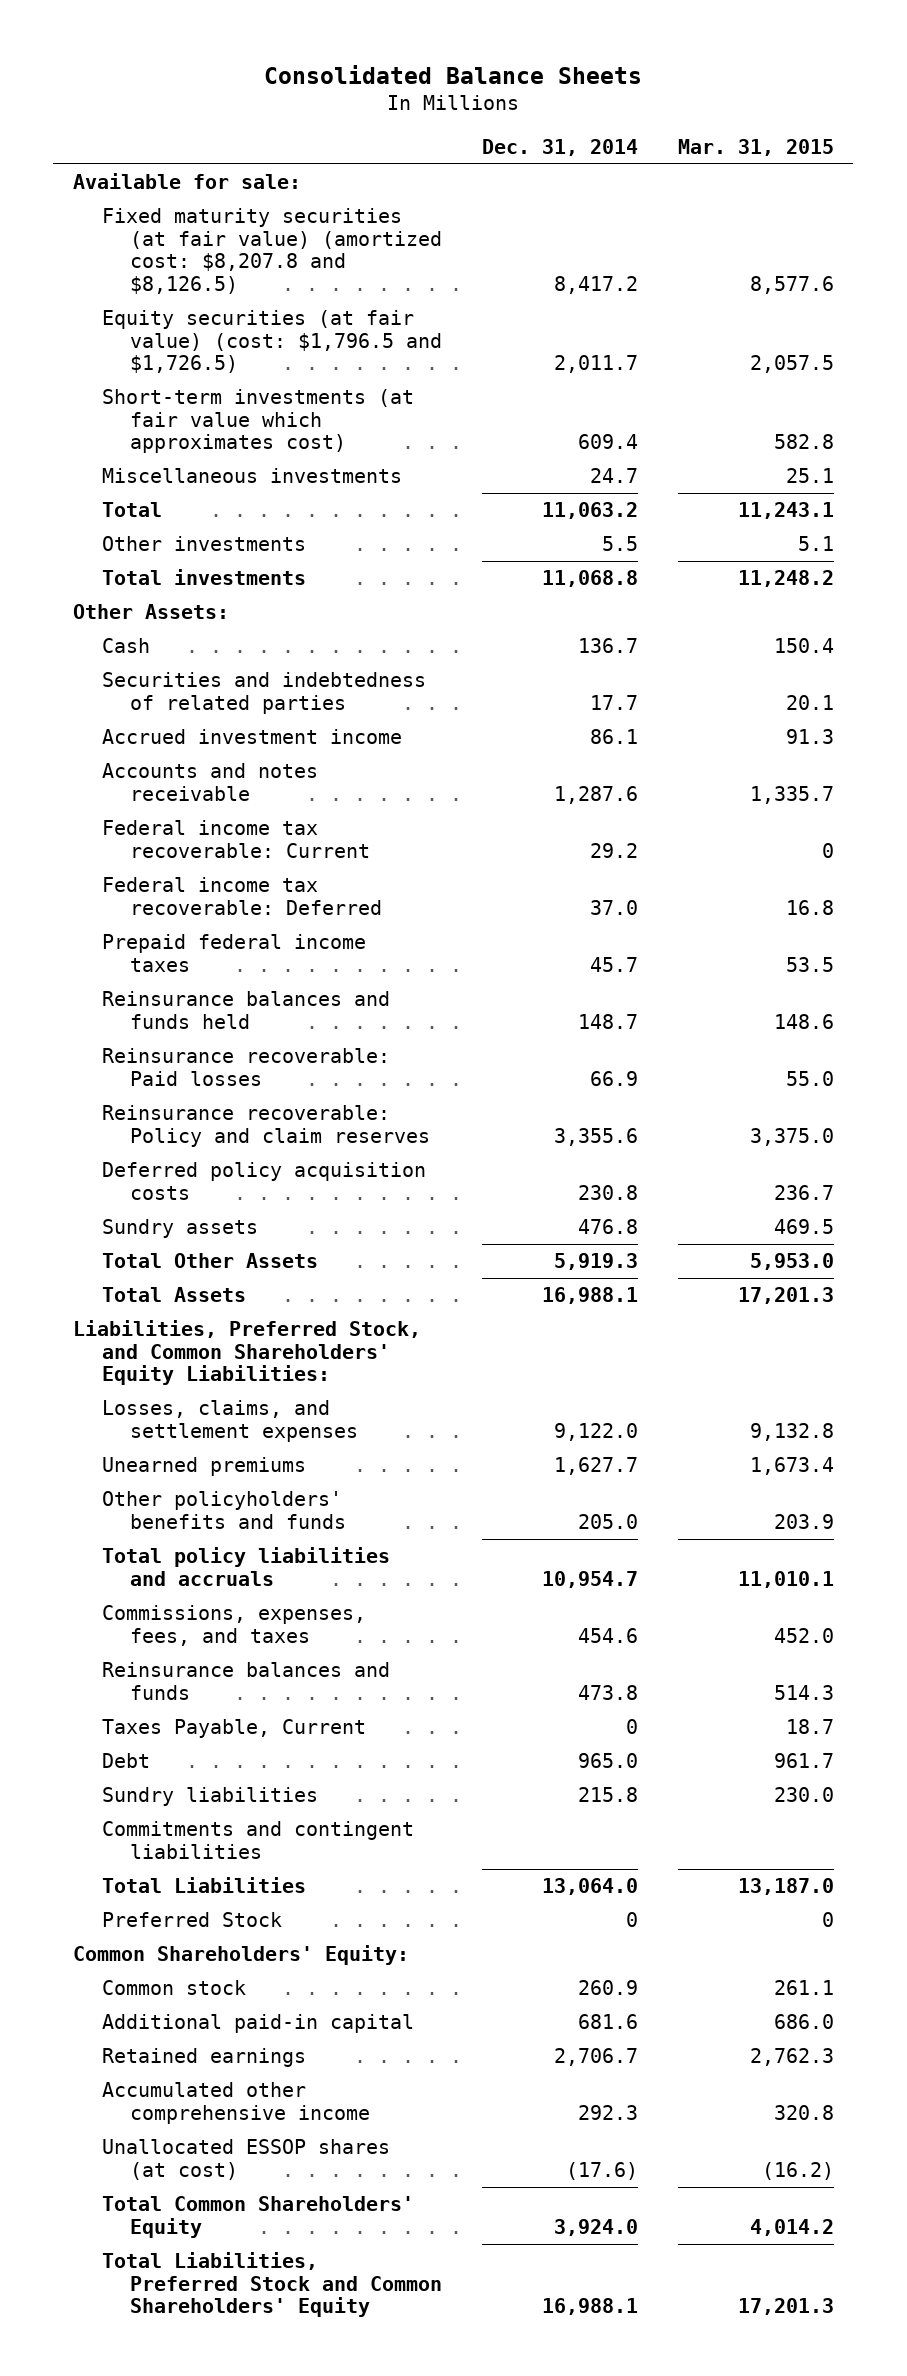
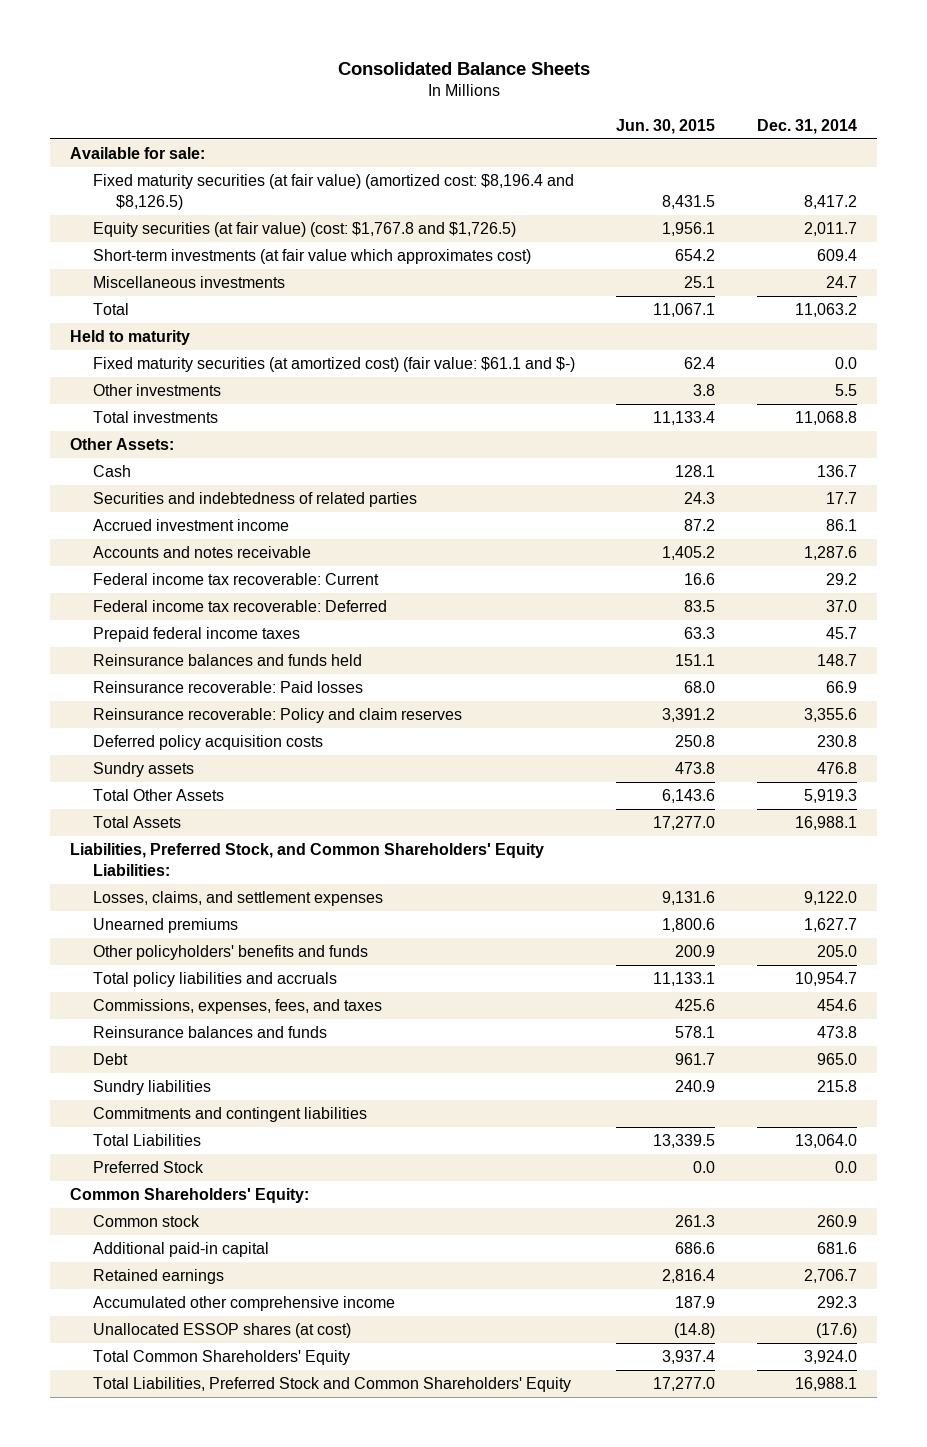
[677,138,834,156] Mar. 31, 2015 -> none
none -> [616,118,716,134] Jun. 30, 2015
[101,208,443,294] Fixed maturity securities (at fair value) (amortized cost: $8,207.8 and $8,126.5) -> [93,173,575,210] Fixed maturity securities (at fair value) (amortized cost: $8,196.4 and $8,126.5)
[101,310,443,374] Equity securities (at fair value) (cost: $1,796.5 and $1,726.5) -> [93,221,517,237] Equity securities (at fair value) (cost: $1,767.8 and $1,726.5)
none -> [70,329,191,345] Held to maturity
none -> [93,356,576,372] Fixed maturity securities (at amortized cost) (fair value: $61.1 and $-)
[101,1719,366,1739] Taxes Payable, Current -> none
[625,1912,638,1928] 0 -> [834,1160,857,1173] 0.0

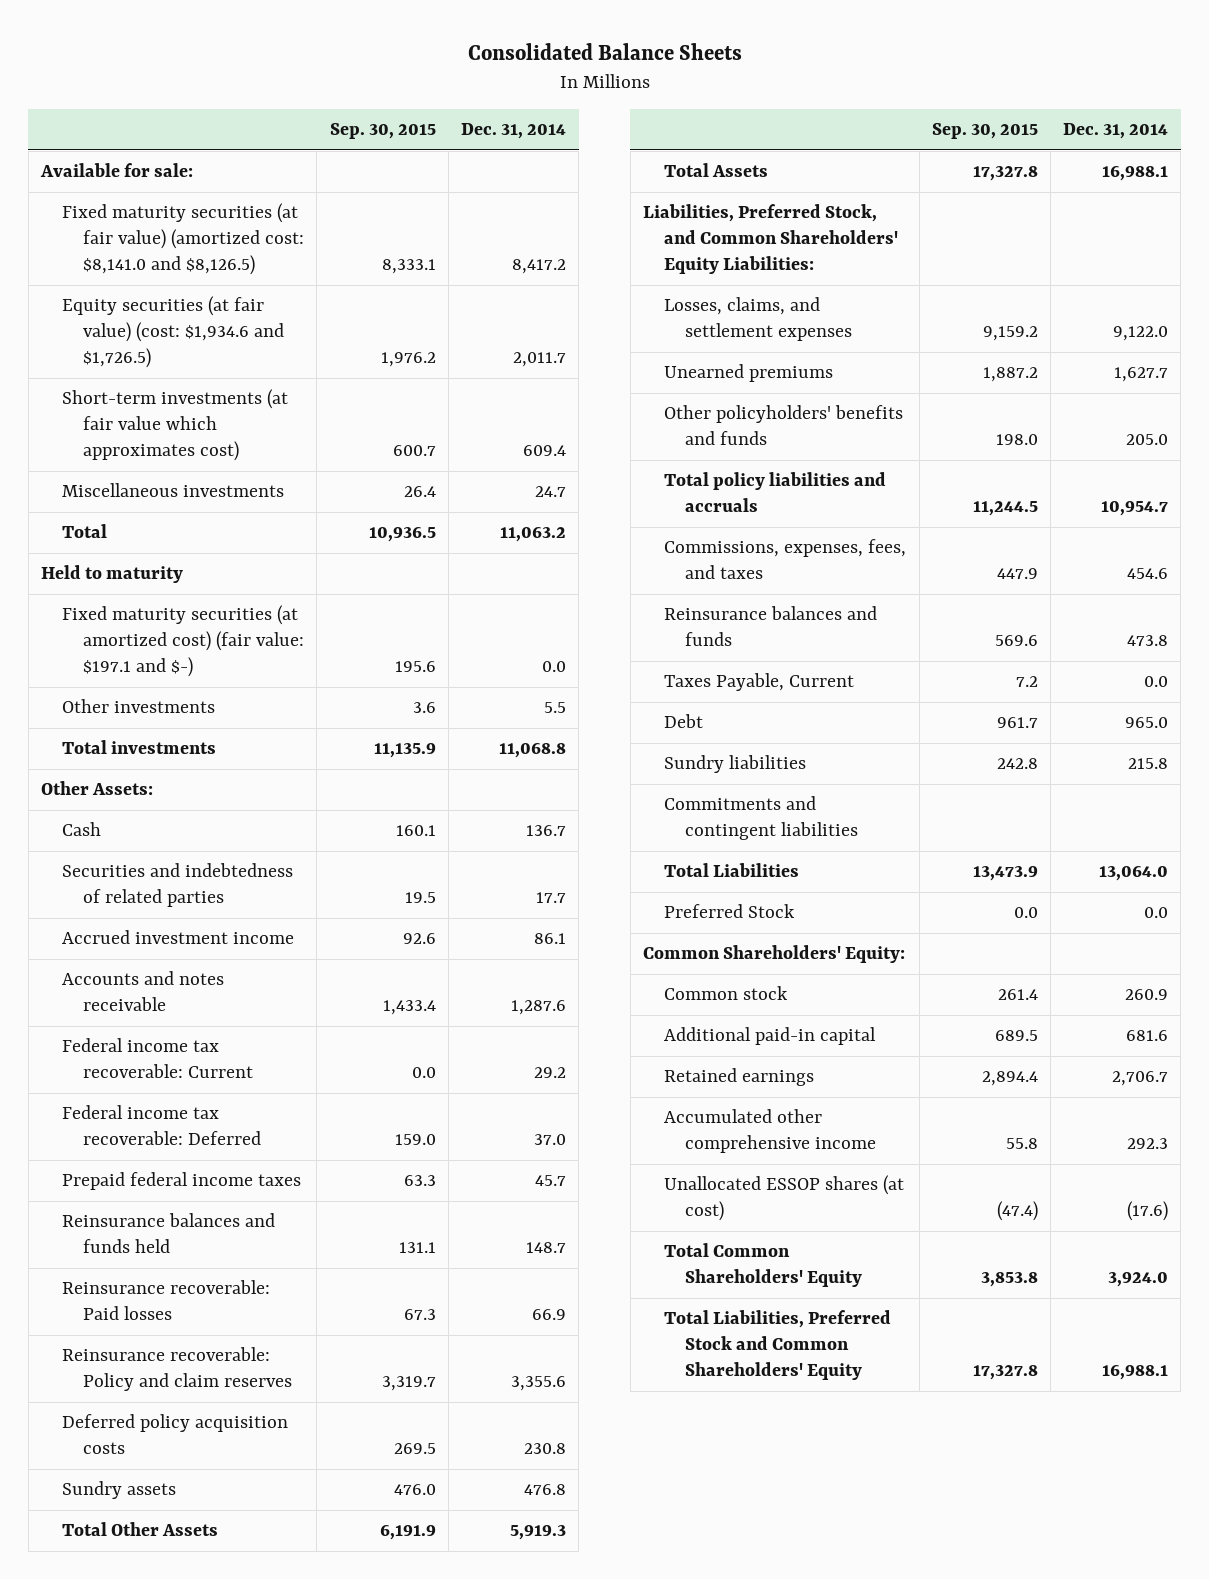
[616,118,716,134] Jun. 30, 2015 -> none
none -> [329,123,436,140] Sep. 30, 2015
[93,173,575,210] Fixed maturity securities (at fair value) (amortized cost: $8,196.4 and $8,126.5) -> [62,203,305,276] Fixed maturity securities (at fair value) (amortized cost: $8,141.0 and $8,126.5)
[93,221,517,237] Equity securities (at fair value) (cost: $1,767.8 and $1,726.5) -> [62,296,285,369] Equity securities (at fair value) (cost: $1,934.6 and $1,726.5)
[93,356,576,372] Fixed maturity securities (at amortized cost) (fair value: $61.1 and $-) -> [62,605,305,678] Fixed maturity securities (at amortized cost) (fair value: $197.1 and $-)
none -> [664,673,855,692] Taxes Payable, Current

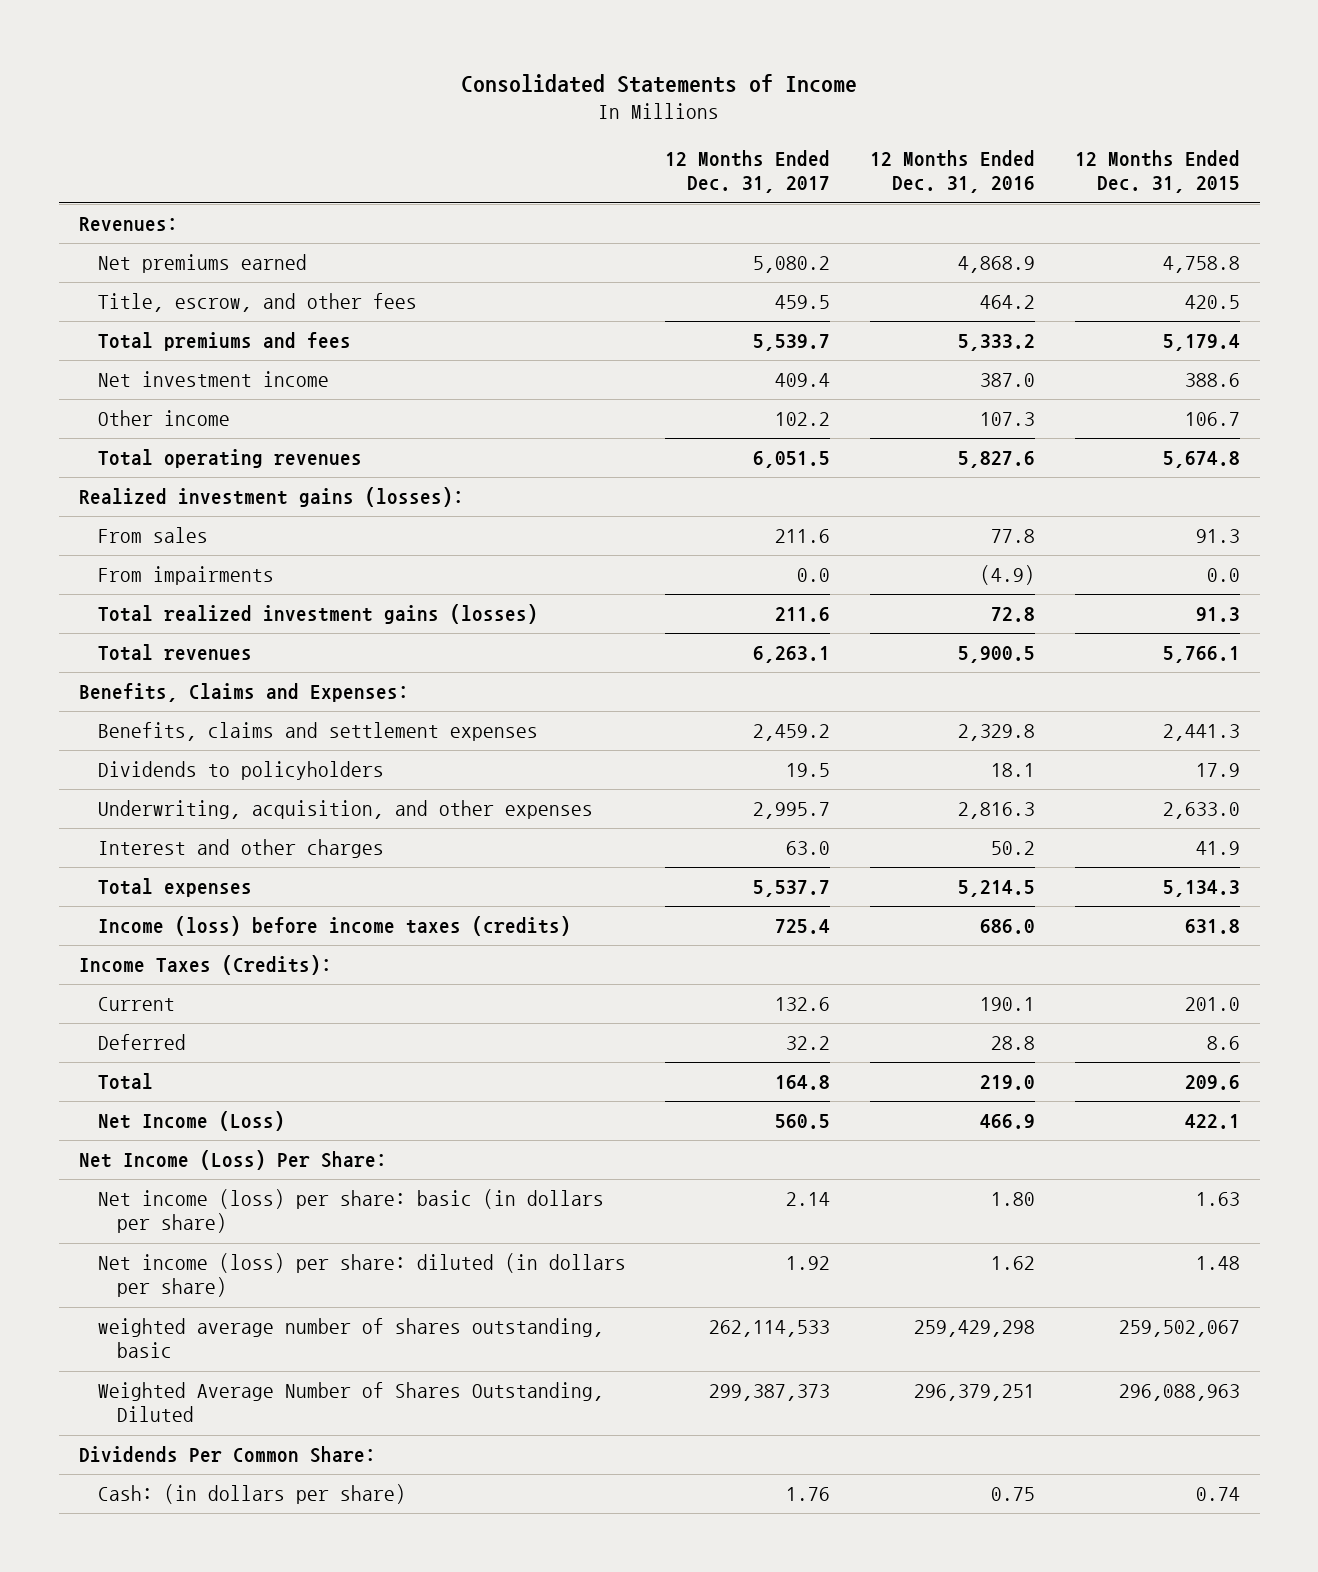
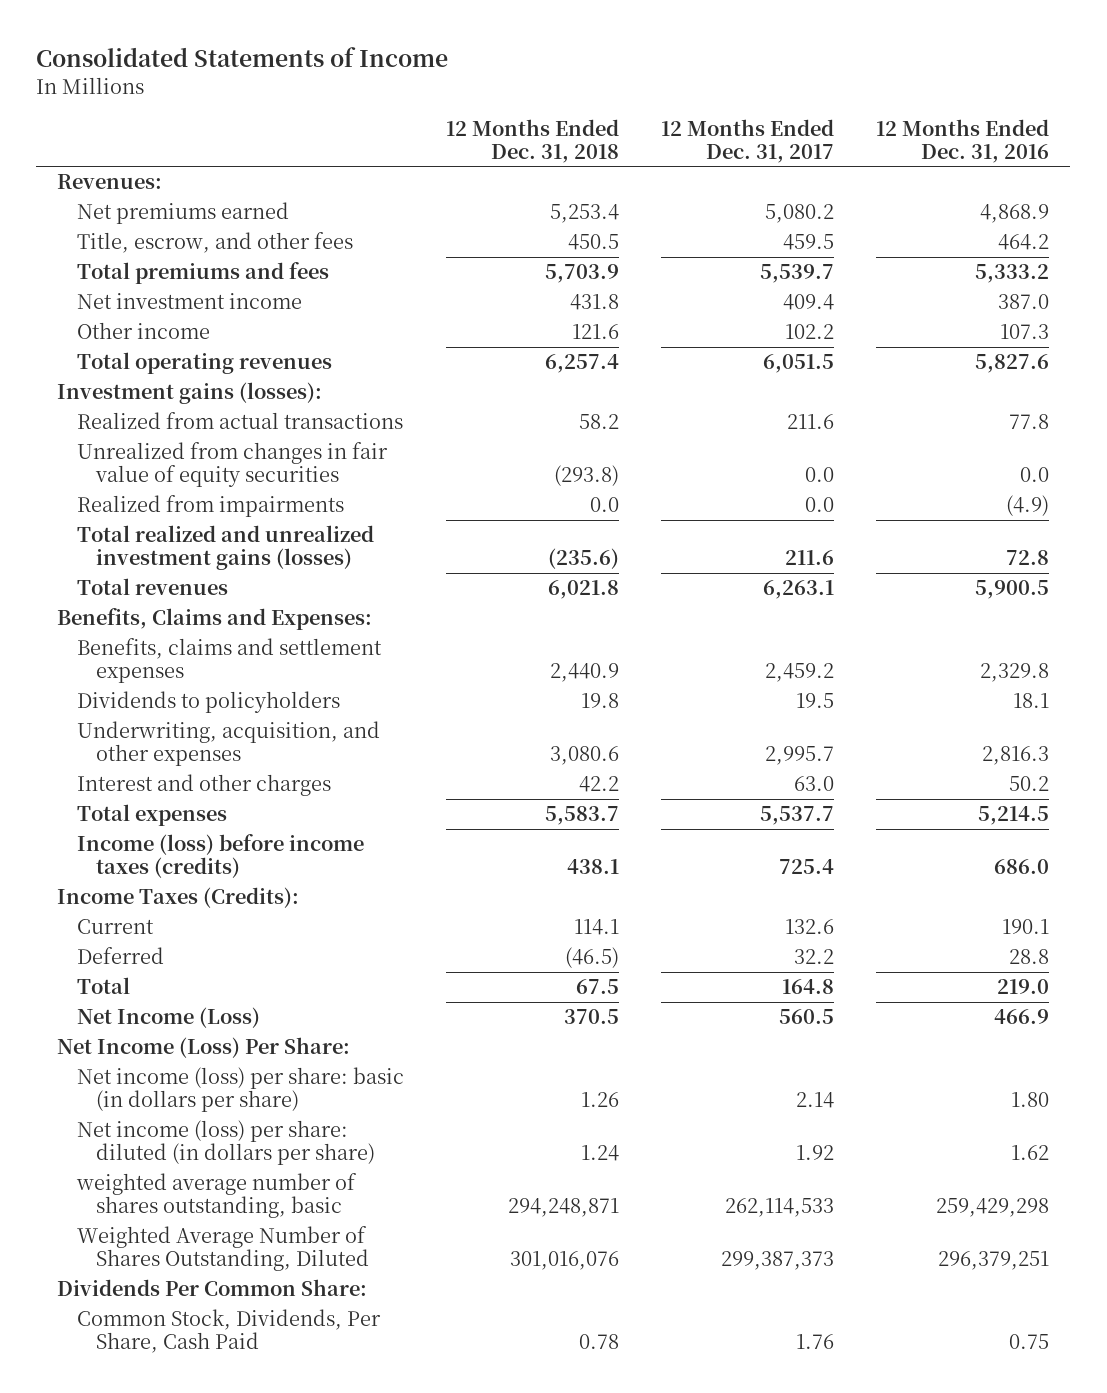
[1074,150,1240,194] 12 Months Ended Dec. 31, 2015 -> none
none -> [445,118,619,163] 12 Months Ended Dec. 31, 2018
[78,487,464,508] Realized investment gains (losses): -> [57,382,323,405] Investment gains (losses):
[97,527,208,544] From sales -> [76,412,403,430] Realized from actual transactions
none -> [76,442,388,488] Unrealized from changes in fair value of equity securities
[97,566,274,586] From impairments -> [76,495,344,518] Realized from impairments
[97,604,538,625] Total realized investment gains (losses) -> [76,525,374,571] Total realized and unrealized investment gains (losses)
[97,1484,406,1505] Cash: (in dollars per share) -> [76,1309,381,1354] Common Stock, Dividends, Per Share, Cash Paid

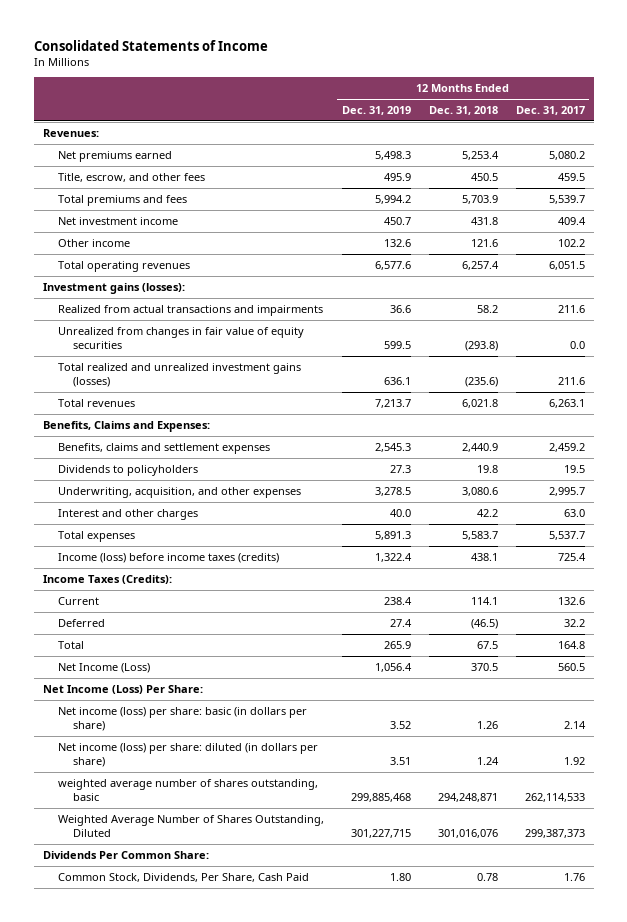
[876,118,1050,163] 12 Months Ended Dec. 31, 2016 -> none
none -> [341,105,411,115] Dec. 31, 2019
[76,412,403,430] Realized from actual transactions -> [57,304,323,316] Realized from actual transactions and impairments
[76,495,344,518] Realized from impairments -> none

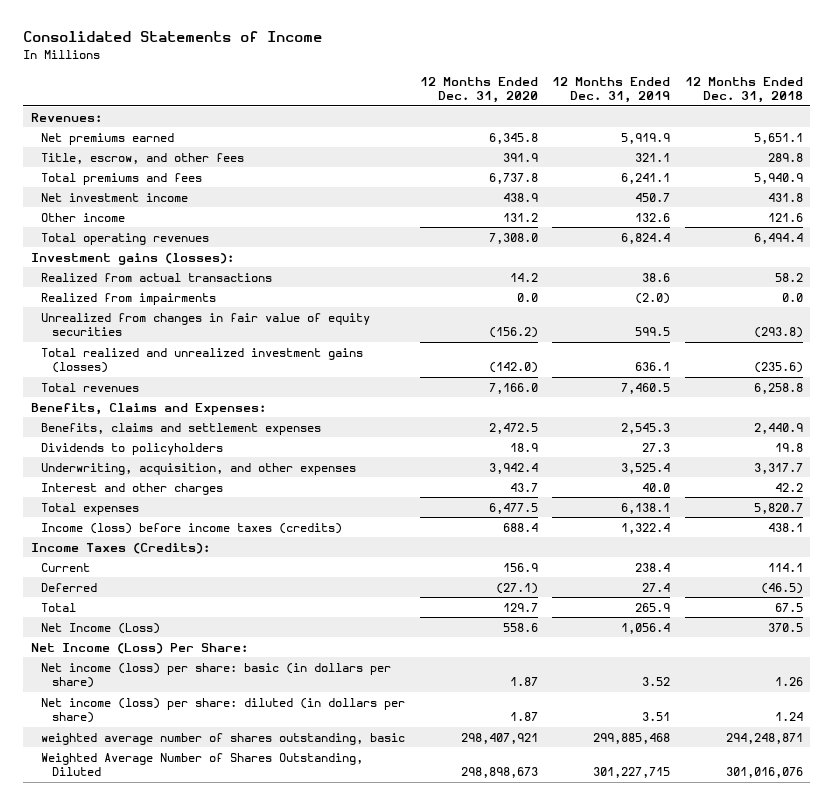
[515,105,585,115] Dec. 31, 2017 -> none
none -> [419,77,538,104] 12 Months Ended Dec. 31, 2020
[374,150,411,160] 5,498.3 -> [621,132,671,144] 5,919.9
[461,150,499,160] 5,253.4 -> [753,132,803,144] 5,651.1
[383,172,411,181] 495.9 -> [635,152,671,162] 321.1
[470,172,498,181] 450.5 -> [767,152,803,162] 289.8
[374,194,411,204] 5,994.2 -> [621,172,671,184] 6,241.1
[461,194,498,204] 5,703.9 -> [753,172,803,184] 5,940.9
[374,260,411,270] 6,577.6 -> [621,232,671,244] 6,824.4
[461,260,499,270] 6,257.4 -> [753,232,803,244] 6,494.4
[57,304,323,316] Realized from actual transactions and impairments -> [41,272,273,282] Realized from actual transactions
[389,304,411,313] 36.6 -> [642,272,671,282] 38.6
none -> [41,292,217,305] Realized from impairments
[374,398,411,408] 7,213.7 -> [621,382,671,394] 7,460.5
[461,398,498,408] 6,021.8 -> [753,382,803,394] 6,258.8
[374,486,411,496] 3,278.5 -> [621,462,671,474] 3,525.4
[461,486,498,496] 3,080.6 -> [753,462,803,474] 3,317.7
[374,530,411,540] 5,891.3 -> [621,502,671,514] 6,138.1
[461,530,498,540] 5,583.7 -> [753,502,803,514] 5,820.7
[42,850,209,859] Dividends Per Common Share: -> none
[57,872,309,882] Common Stock, Dividends, Per Share, Cash Paid -> none

